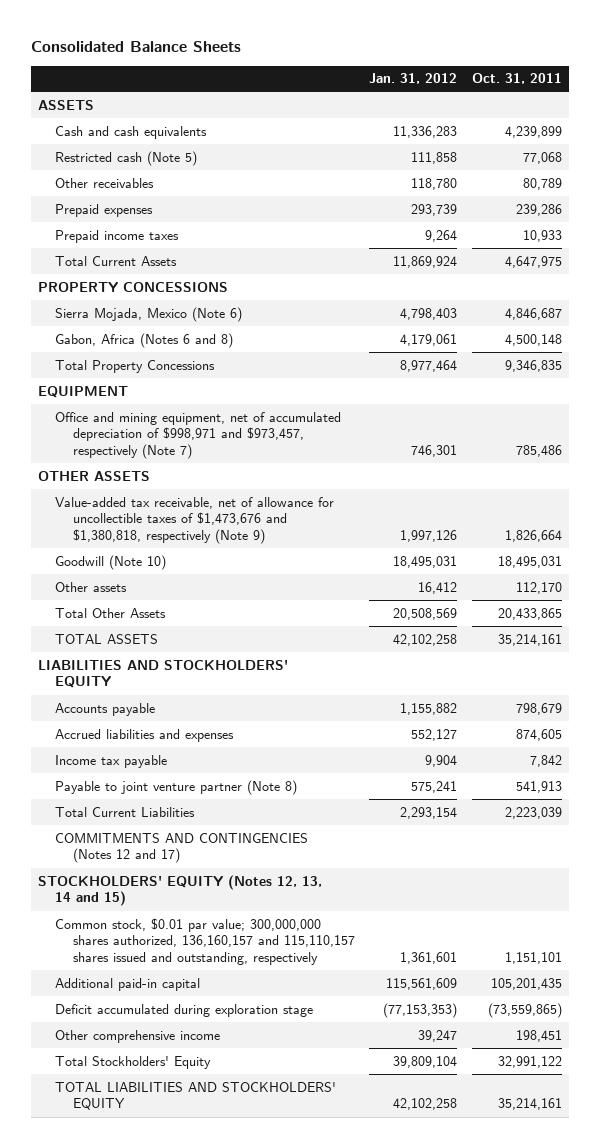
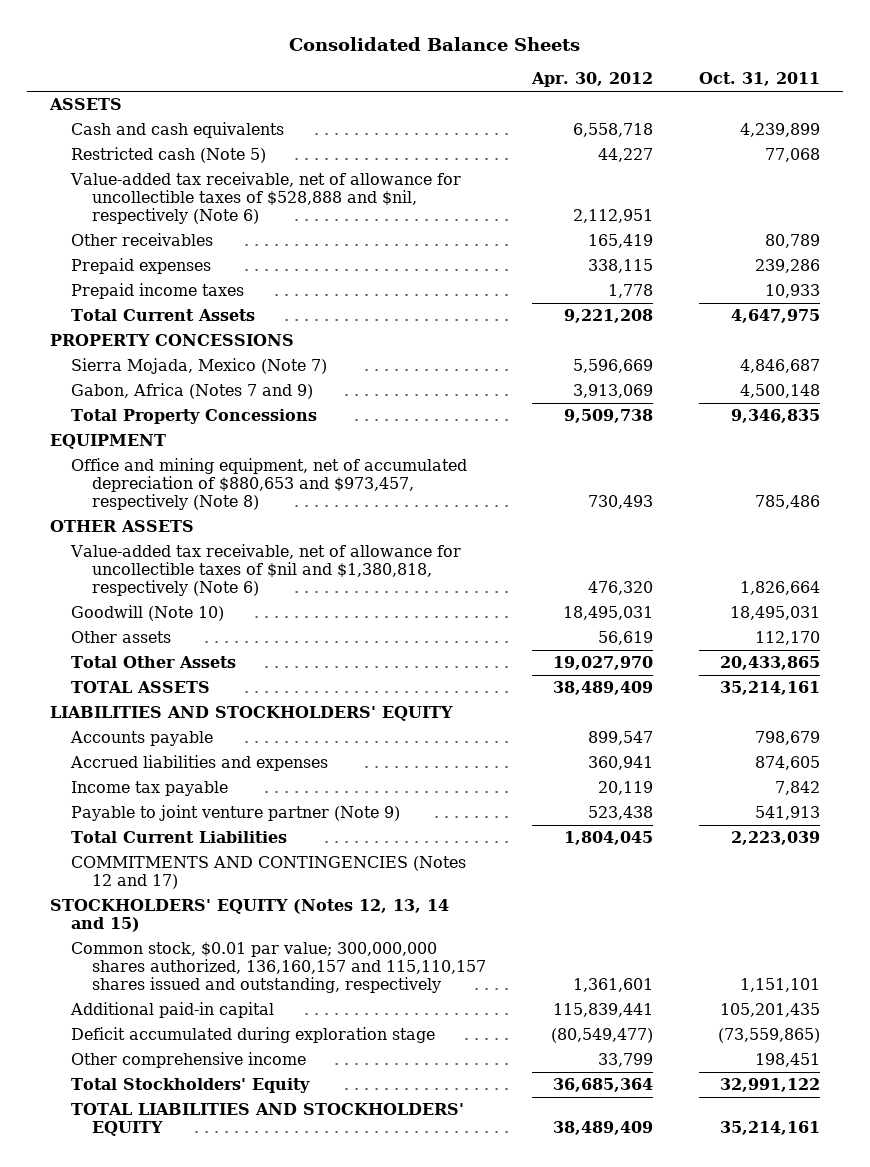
[369,73,458,85] Jan. 31, 2012 -> none
none -> [530,72,653,88] Apr. 30, 2012
none -> [69,172,461,224] Value-added tax receivable, net of allowance for uncollectible taxes of $528,888 and $nil, respectively (Note 6)
[55,306,243,322] Sierra Mojada, Mexico (Note 6) -> [70,358,327,375] Sierra Mojada, Mexico (Note 7)
[55,332,234,348] Gabon, Africa (Notes 6 and 8) -> [70,383,313,400] Gabon, Africa (Notes 7 and 9)
[55,411,342,460] Office and mining equipment, net of accumulated depreciation of $998,971 and $973,457, respectively (Note 7) -> [70,458,467,510] Office and mining equipment, net of accumulated depreciation of $880,653 and $973,457, respectively (Note 8)
[55,496,335,545] Value-added tax receivable, net of allowance for uncollectible taxes of $1,473,676 and $1,380,818, respectively (Note 9) -> [69,544,461,596] Value-added tax receivable, net of allowance for uncollectible taxes of $nil and $1,380,818, respectively (Note 6)
[55,779,298,795] Payable to joint venture partner (Note 8) -> [70,805,400,822] Payable to joint venture partner (Note 9)

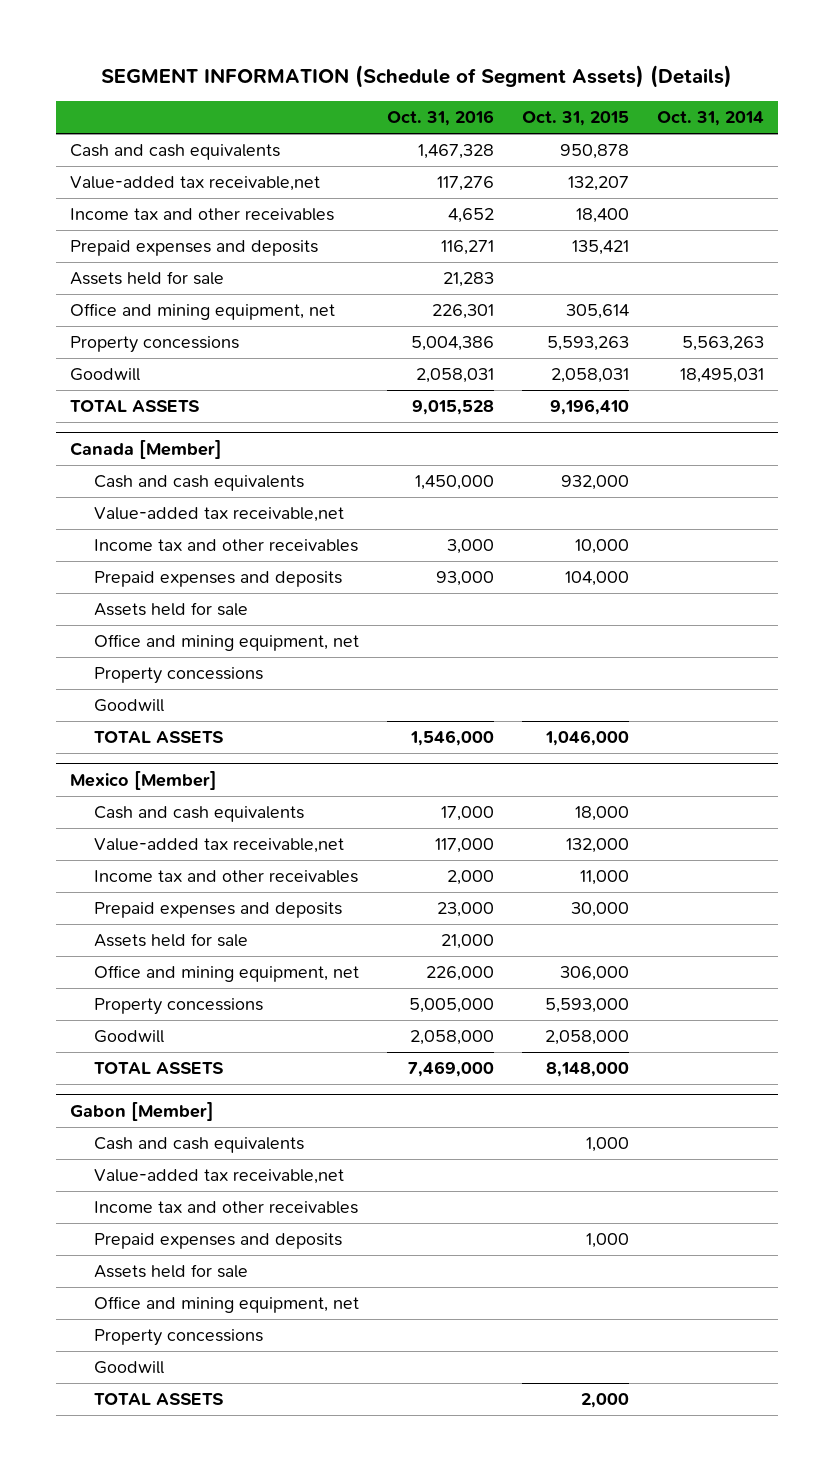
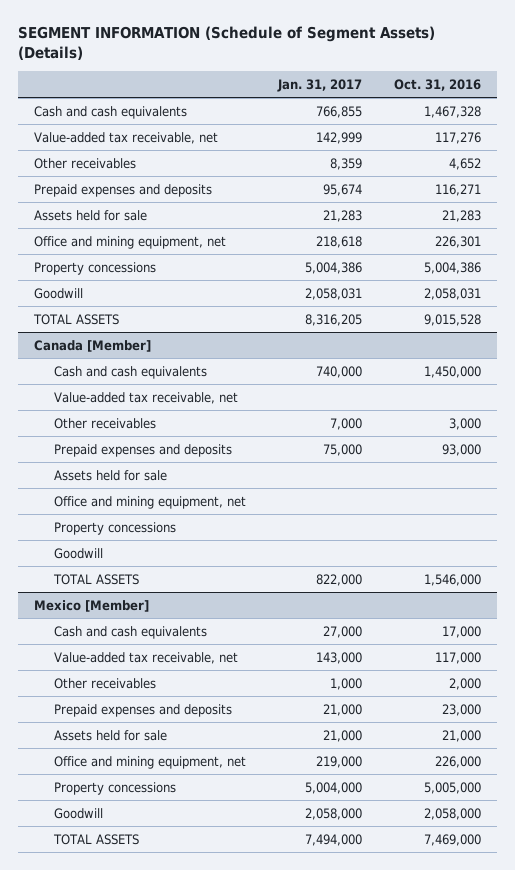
[521,111,629,127] Oct. 31, 2015 -> none
[656,111,764,127] Oct. 31, 2014 -> none
none -> [276,78,362,92] Jan. 31, 2017
[69,176,320,192] Value-added tax receivable,net -> [33,131,218,144] Value-added tax receivable, net
[69,208,334,222] Income tax and other receivables -> [33,157,136,169] Other receivables
[93,507,344,523] Value-added tax receivable,net -> [53,391,238,404] Value-added tax receivable, net
[93,539,358,553] Income tax and other receivables -> [53,417,156,429] Other receivables
[93,838,344,854] Value-added tax receivable,net -> [53,651,238,664] Value-added tax receivable, net
[93,870,358,884] Income tax and other receivables -> [53,677,156,689] Other receivables
[69,1101,214,1121] Gabon [Member] -> none
[93,1137,304,1154] Cash and cash equivalents -> none
[93,1169,344,1185] Value-added tax receivable,net -> none
[93,1201,358,1215] Income tax and other receivables -> none
[93,1233,342,1250] Prepaid expenses and deposits -> none
[93,1264,248,1279] Assets held for sale -> none
[93,1296,359,1314] Office and mining equipment, net -> none
[93,1329,263,1347] Property concessions -> none
[93,1361,164,1375] Goodwill -> none
[93,1393,224,1406] TOTAL ASSETS -> none

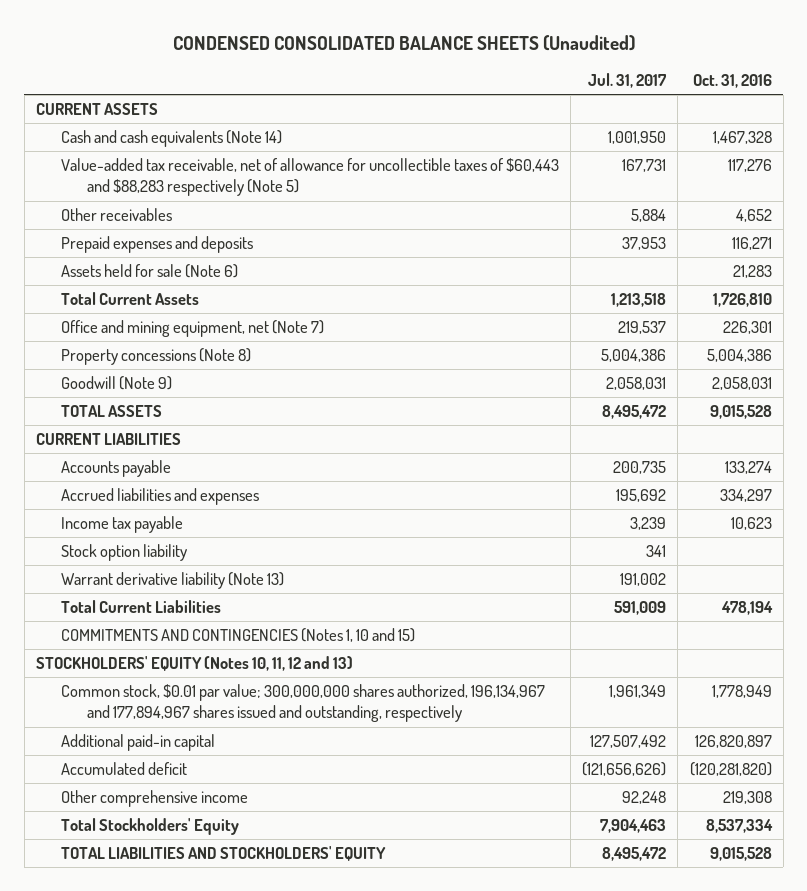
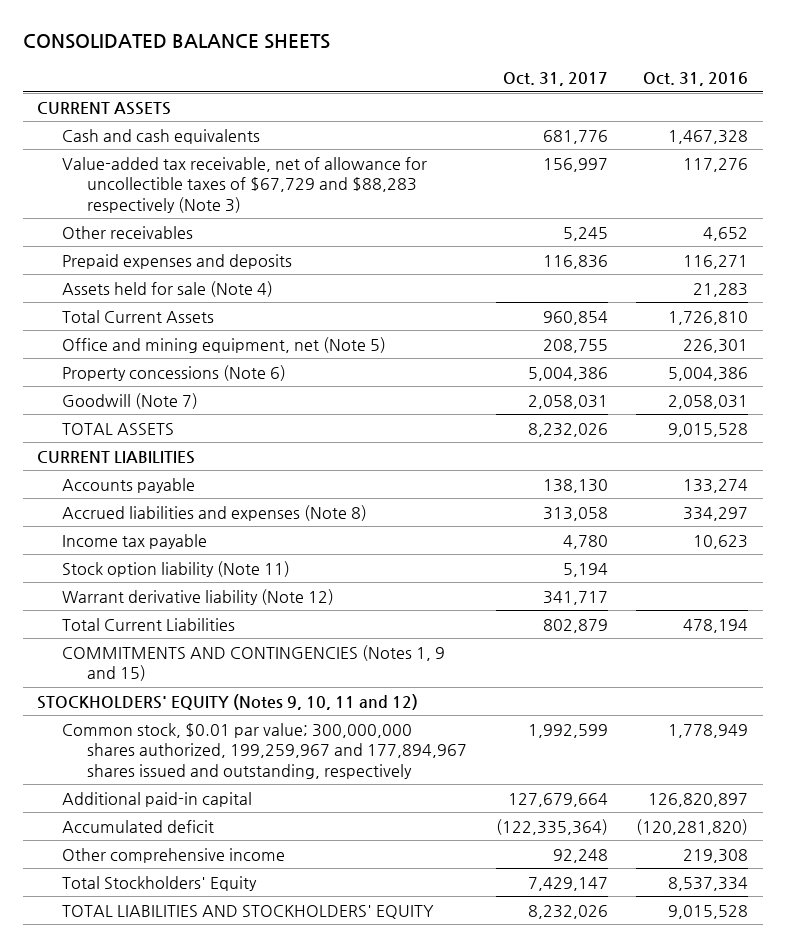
[172,34,635,51] CONDENSED CONSOLIDATED BALANCE SHEETS (Unaudited) -> [22,34,330,50] CONSOLIDATED BALANCE SHEETS
[588,73,668,89] Jul. 31, 2017 -> none
none -> [502,72,608,87] Oct. 31, 2017
[61,130,283,148] Cash and cash equivalents (Note 14) -> [61,128,260,144] Cash and cash equivalents
[61,158,560,197] Value-added tax receivable, net of allowance for uncollectible taxes of $60,443 and $88,283 respectively (Note 5) -> [61,156,427,213] Value-added tax receivable, net of allowance for uncollectible taxes of $67,729 and $88,283 respectively (Note 3)
[61,264,239,279] Assets held for sale (Note 6) -> [61,280,273,297] Assets held for sale (Note 4)
[61,320,325,338] Office and mining equipment, net (Note 7) -> [61,336,386,353] Office and mining equipment, net (Note 5)
[61,348,252,366] Property concessions (Note 8) -> [61,364,286,381] Property concessions (Note 6)
[61,376,173,391] Goodwill (Note 9) -> [61,392,198,409] Goodwill (Note 7)
[61,488,260,506] Accrued liabilities and expenses -> [61,504,367,521] Accrued liabilities and expenses (Note 8)
[61,544,188,562] Stock option liability -> [61,560,290,577] Stock option liability (Note 11)
[61,572,285,590] Warrant derivative liability (Note 13) -> [61,588,334,605] Warrant derivative liability (Note 12)
[61,628,416,643] COMMITMENTS AND CONTINGENCIES (Notes 1, 10 and 15) -> [61,644,445,682] COMMITMENTS AND CONTINGENCIES (Notes 1, 9 and 15)
[35,656,353,672] STOCKHOLDERS' EQUITY (Notes 10, 11, 12 and 13) -> [36,693,418,710] STOCKHOLDERS' EQUITY (Notes 9, 10, 11 and 12)
[61,684,546,723] Common stock, $0.01 par value; 300,000,000 shares authorized, 196,134,967 and 177,894,967 shares issued and outstanding, respectively -> [61,722,467,779] Common stock, $0.01 par value; 300,000,000 shares authorized, 199,259,967 and 177,894,967 shares issued and outstanding, respectively

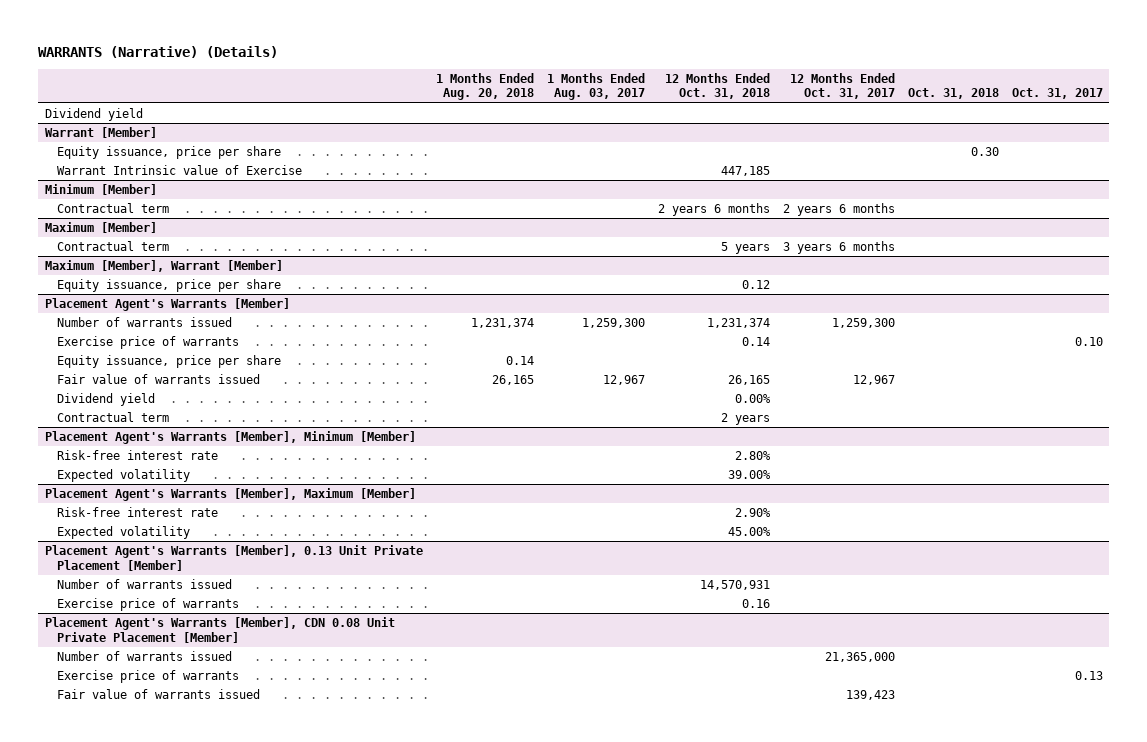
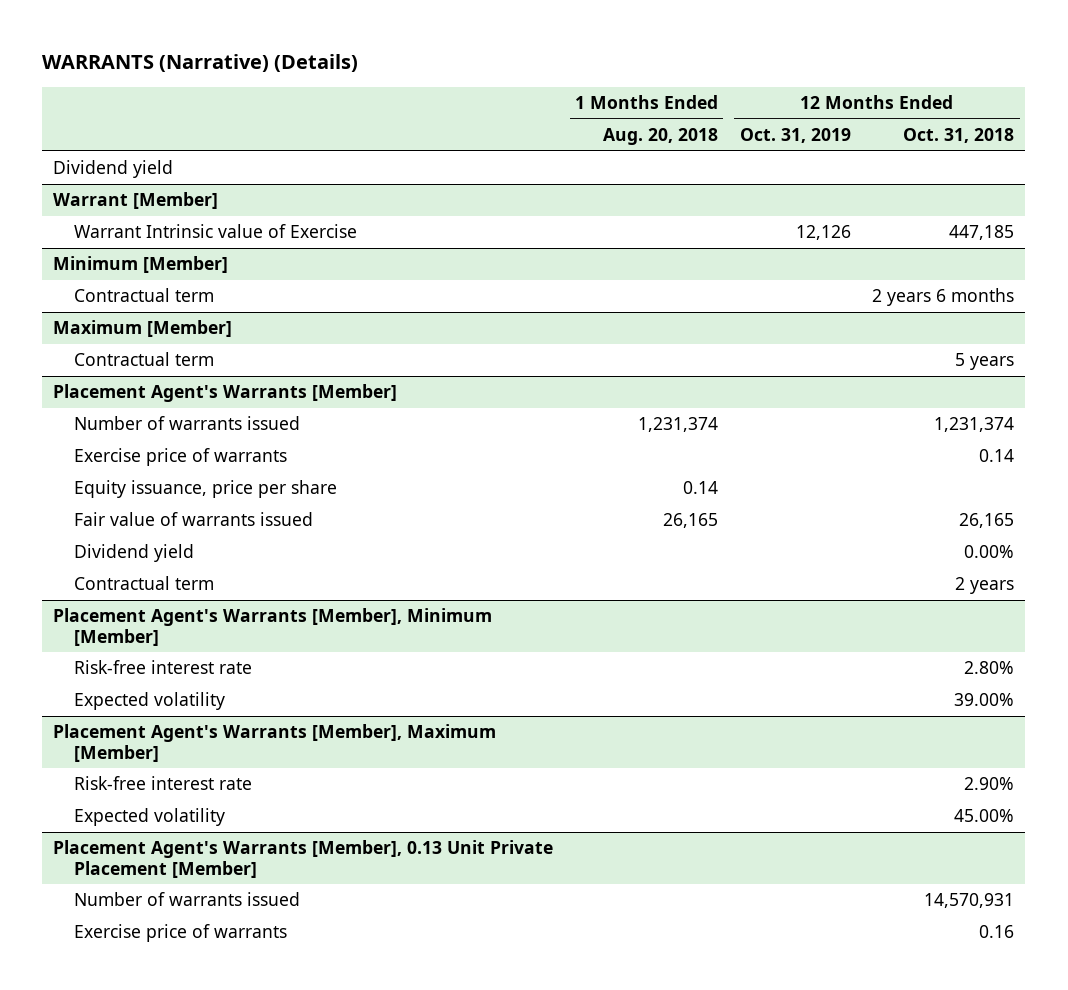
[546,72,645,101] 1 Months Ended Aug. 03, 2017 -> none
[789,72,895,100] 12 Months Ended Oct. 31, 2017 -> none
[907,88,999,100] Oct. 31, 2018 -> none
[1011,88,1103,100] Oct. 31, 2017 -> none
none -> [739,128,851,144] Oct. 31, 2019
[56,145,281,159] Equity issuance, price per share -> none
[44,259,283,272] Maximum [Member], Warrant [Member] -> none
[56,278,281,292] Equity issuance, price per share -> none
[44,616,395,643] Placement Agent's Warrants [Member], CDN 0.08 Unit Private Placement [Member] -> none
[56,650,232,661] Number of warrants issued -> none
[56,669,239,683] Exercise price of warrants -> none
[56,688,260,699] Fair value of warrants issued -> none

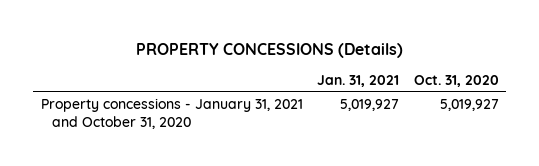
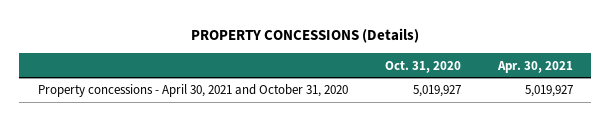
[317,75,400,88] Jan. 31, 2021 -> none
none -> [496,60,573,73] Apr. 30, 2021
[40,98,303,129] Property concessions - January 31, 2021 and October 31, 2020 -> [37,84,348,98] Property concessions - April 30, 2021 and October 31, 2020

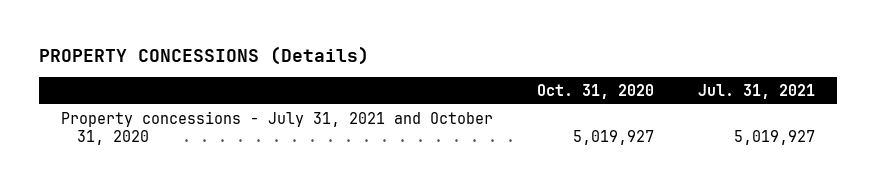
[496,60,573,73] Apr. 30, 2021 -> none
none -> [698,84,816,100] Jul. 31, 2021
[37,84,348,98] Property concessions - April 30, 2021 and October 31, 2020 -> [60,110,493,146] Property concessions - July 31, 2021 and October 31, 2020

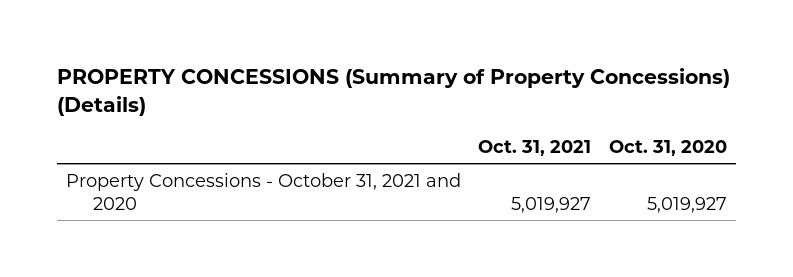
[38,46,369,66] PROPERTY CONCESSIONS (Details) -> [56,68,730,116] PROPERTY CONCESSIONS (Summary of Property Concessions) (Details)
[698,84,816,100] Jul. 31, 2021 -> none
none -> [478,139,592,156] Oct. 31, 2021
[60,110,493,146] Property concessions - July 31, 2021 and October 31, 2020 -> [65,173,461,210] Property Concessions - October 31, 2021 and 2020

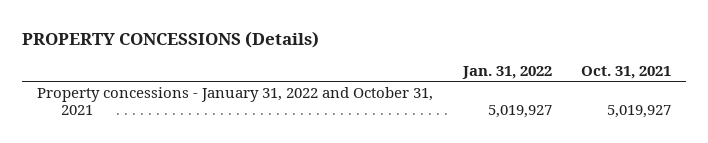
[56,68,730,116] PROPERTY CONCESSIONS (Summary of Property Concessions) (Details) -> [21,31,319,49] PROPERTY CONCESSIONS (Details)
[609,139,728,156] Oct. 31, 2020 -> none
none -> [461,66,552,80] Jan. 31, 2022
[65,173,461,210] Property Concessions - October 31, 2021 and 2020 -> [36,86,433,116] Property concessions - January 31, 2022 and October 31, 2021

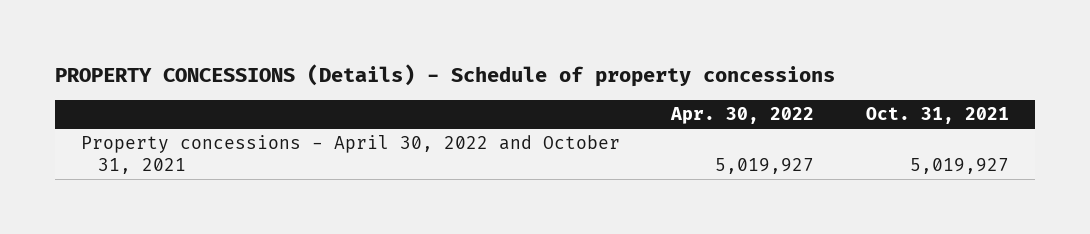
[21,31,319,49] PROPERTY CONCESSIONS (Details) -> [54,64,835,88] PROPERTY CONCESSIONS (Details) - Schedule of property concessions
[461,66,552,80] Jan. 31, 2022 -> none
none -> [670,107,815,125] Apr. 30, 2022
[36,86,433,116] Property concessions - January 31, 2022 and October 31, 2021 -> [80,135,620,175] Property concessions - April 30, 2022 and October 31, 2021

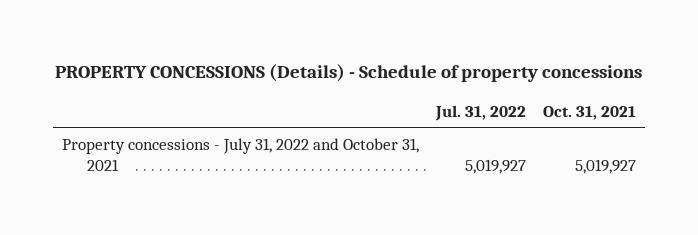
[670,107,815,125] Apr. 30, 2022 -> none
none -> [434,104,526,121] Jul. 31, 2022
[80,135,620,175] Property concessions - April 30, 2022 and October 31, 2021 -> [61,137,419,171] Property concessions - July 31, 2022 and October 31, 2021

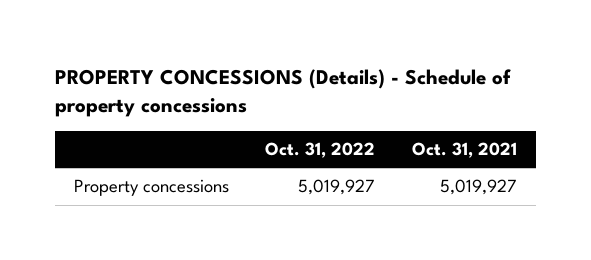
[434,104,526,121] Jul. 31, 2022 -> none
none -> [265,142,376,159] Oct. 31, 2022
[61,137,419,171] Property concessions - July 31, 2022 and October 31, 2021 -> [73,179,229,197] Property concessions

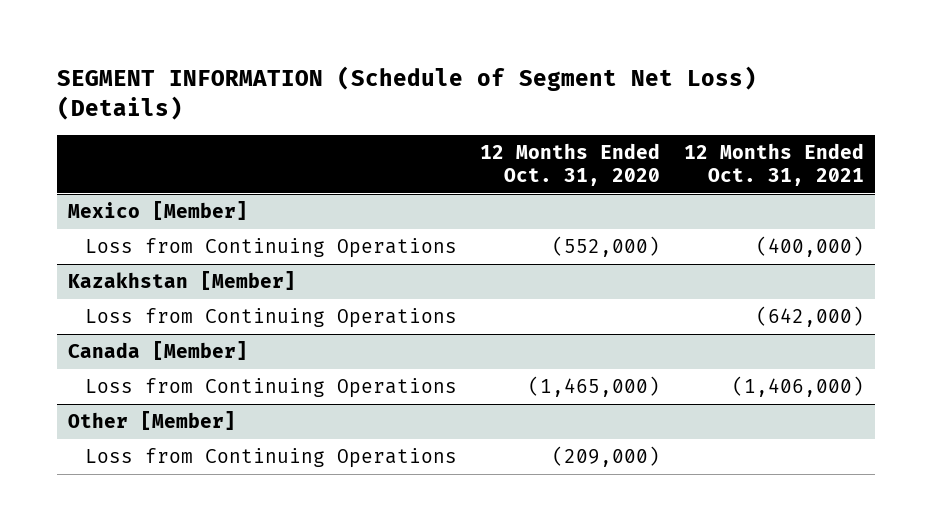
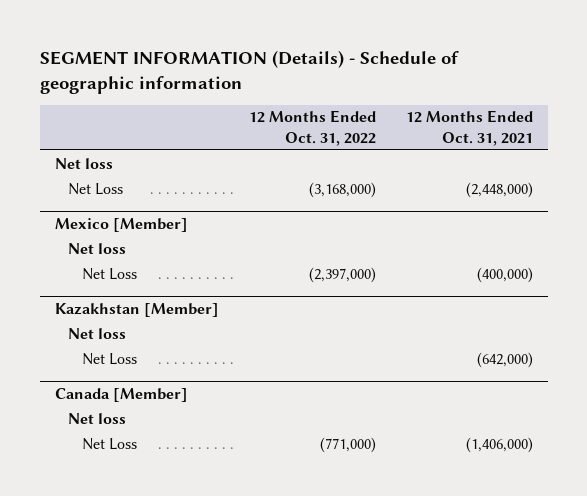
[56,66,757,120] SEGMENT INFORMATION (Schedule of Segment Net Loss) (Details) -> [39,50,459,94] SEGMENT INFORMATION (Details) - Schedule of geographic information
[480,143,661,186] 12 Months Ended Oct. 31, 2020 -> none
none -> [248,110,376,146] 12 Months Ended Oct. 31, 2022
none -> [54,157,113,169] Net loss
none -> [68,182,124,195] Net Loss
[85,238,458,259] Loss from Continuing Operations -> none
none -> [68,242,127,254] Net loss
none -> [81,267,137,280] Net Loss
none -> [68,327,127,339] Net loss
[85,308,458,329] Loss from Continuing Operations -> [81,352,137,365] Net Loss
[68,411,237,431] Other [Member] -> none
[85,448,458,469] Loss from Continuing Operations -> none
none -> [68,412,127,424] Net loss
[85,378,458,399] Loss from Continuing Operations -> [81,437,137,450] Net Loss

